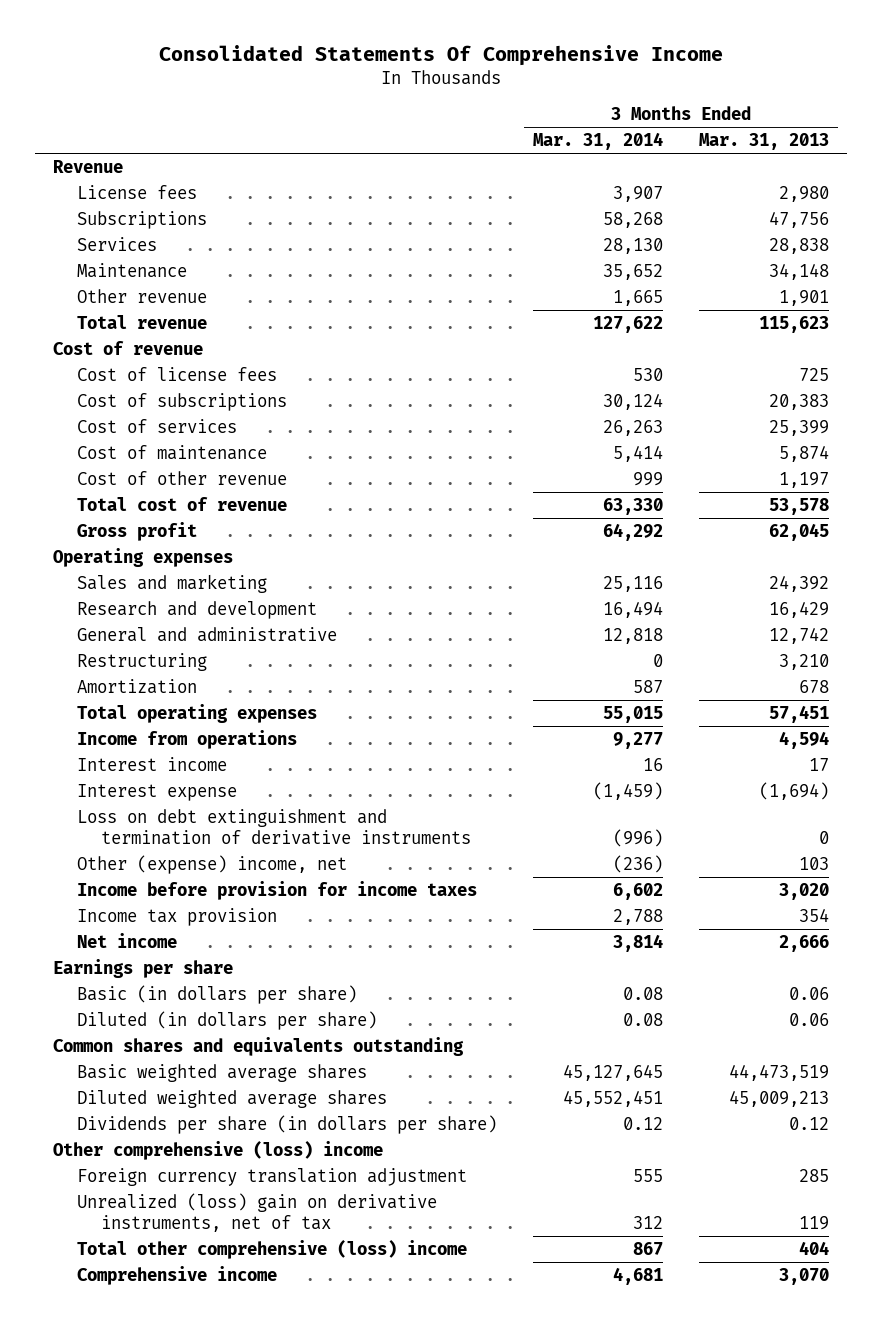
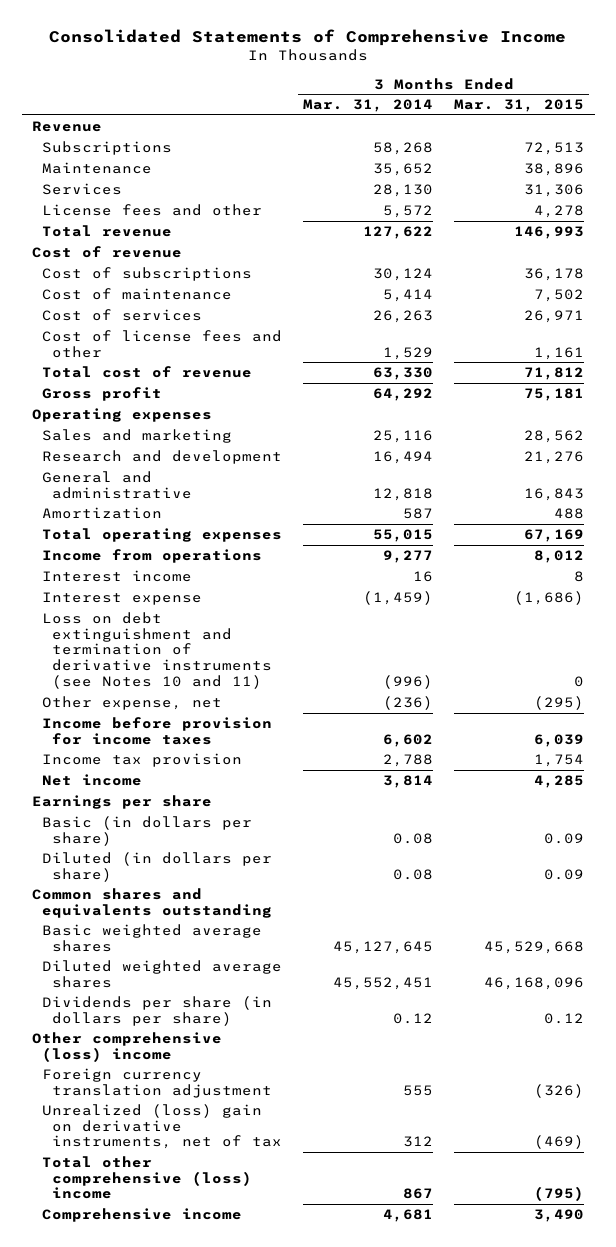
[159,45,724,67] Consolidated Statements Of Comprehensive Income -> [49,29,567,47] Consolidated Statements of Comprehensive Income
[699,133,830,151] Mar. 31, 2013 -> none
none -> [454,99,585,113] Mar. 31, 2015
[76,184,197,199] License fees -> none
[76,236,157,251] Services -> [42,182,123,195] Services
[76,288,207,303] Other revenue -> [42,203,263,216] License fees and other
[612,289,663,306] 1,665 -> [383,204,434,218] 5,572
[76,366,277,381] Cost of license fees -> none
[76,418,237,433] Cost of services -> [42,308,203,321] Cost of services
[76,470,287,485] Cost of other revenue -> [42,329,283,358] Cost of license fees and other
[632,471,663,486] 999 -> [383,346,434,360] 1,529
[76,652,207,671] Restructuring -> none
[76,808,471,846] Loss on debt extinguishment and termination of derivative instruments -> [42,611,273,689] Loss on debt extinguishment and termination of derivative instruments (see Notes 10 and 11)
[76,854,347,874] Other (expense) income, net -> [42,695,223,710] Other expense, net

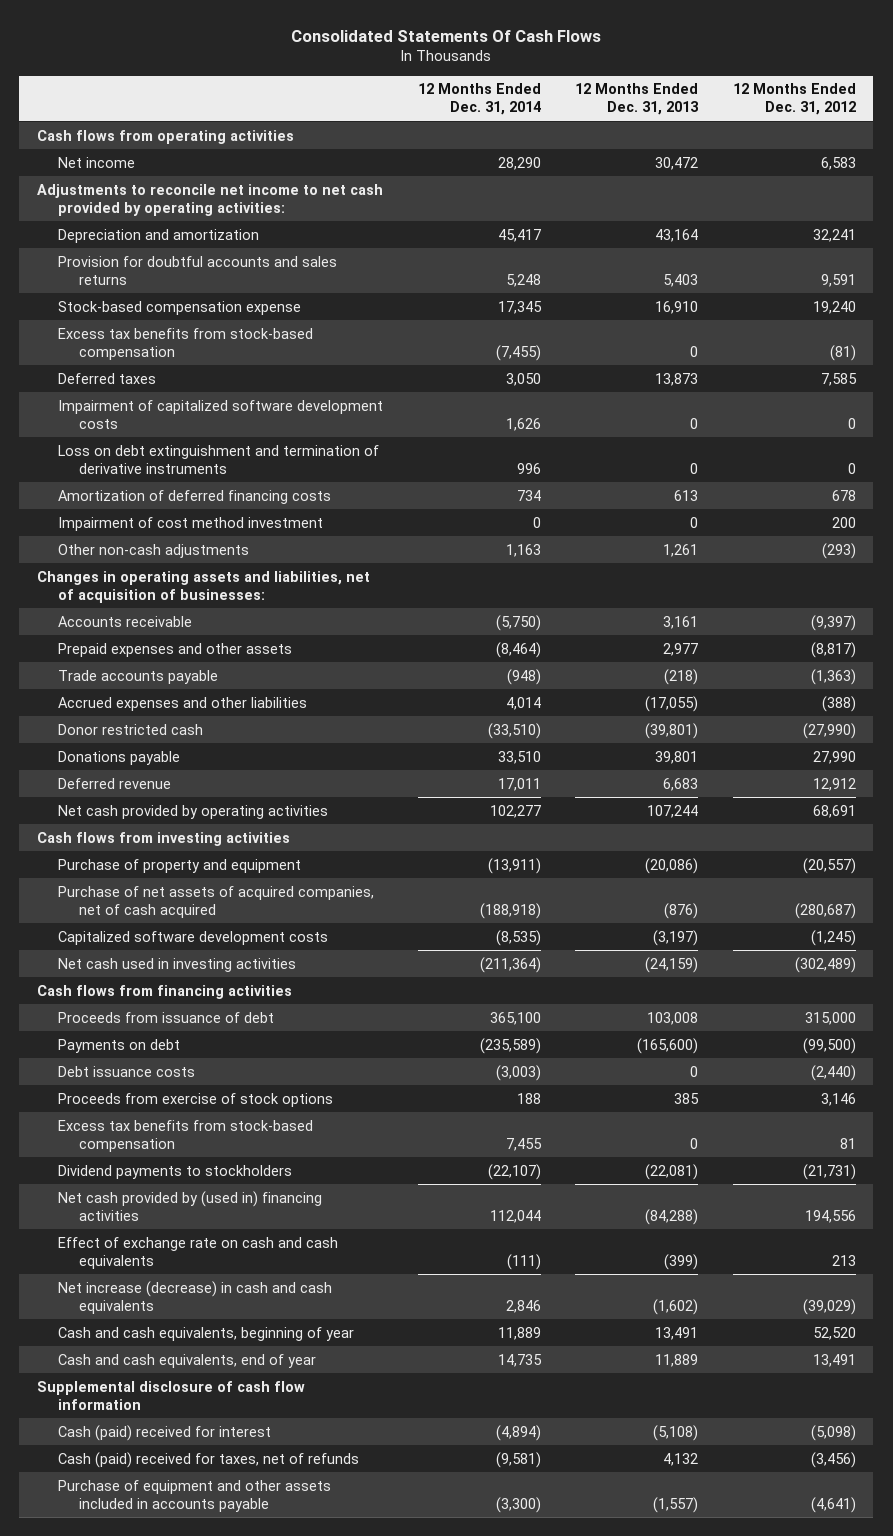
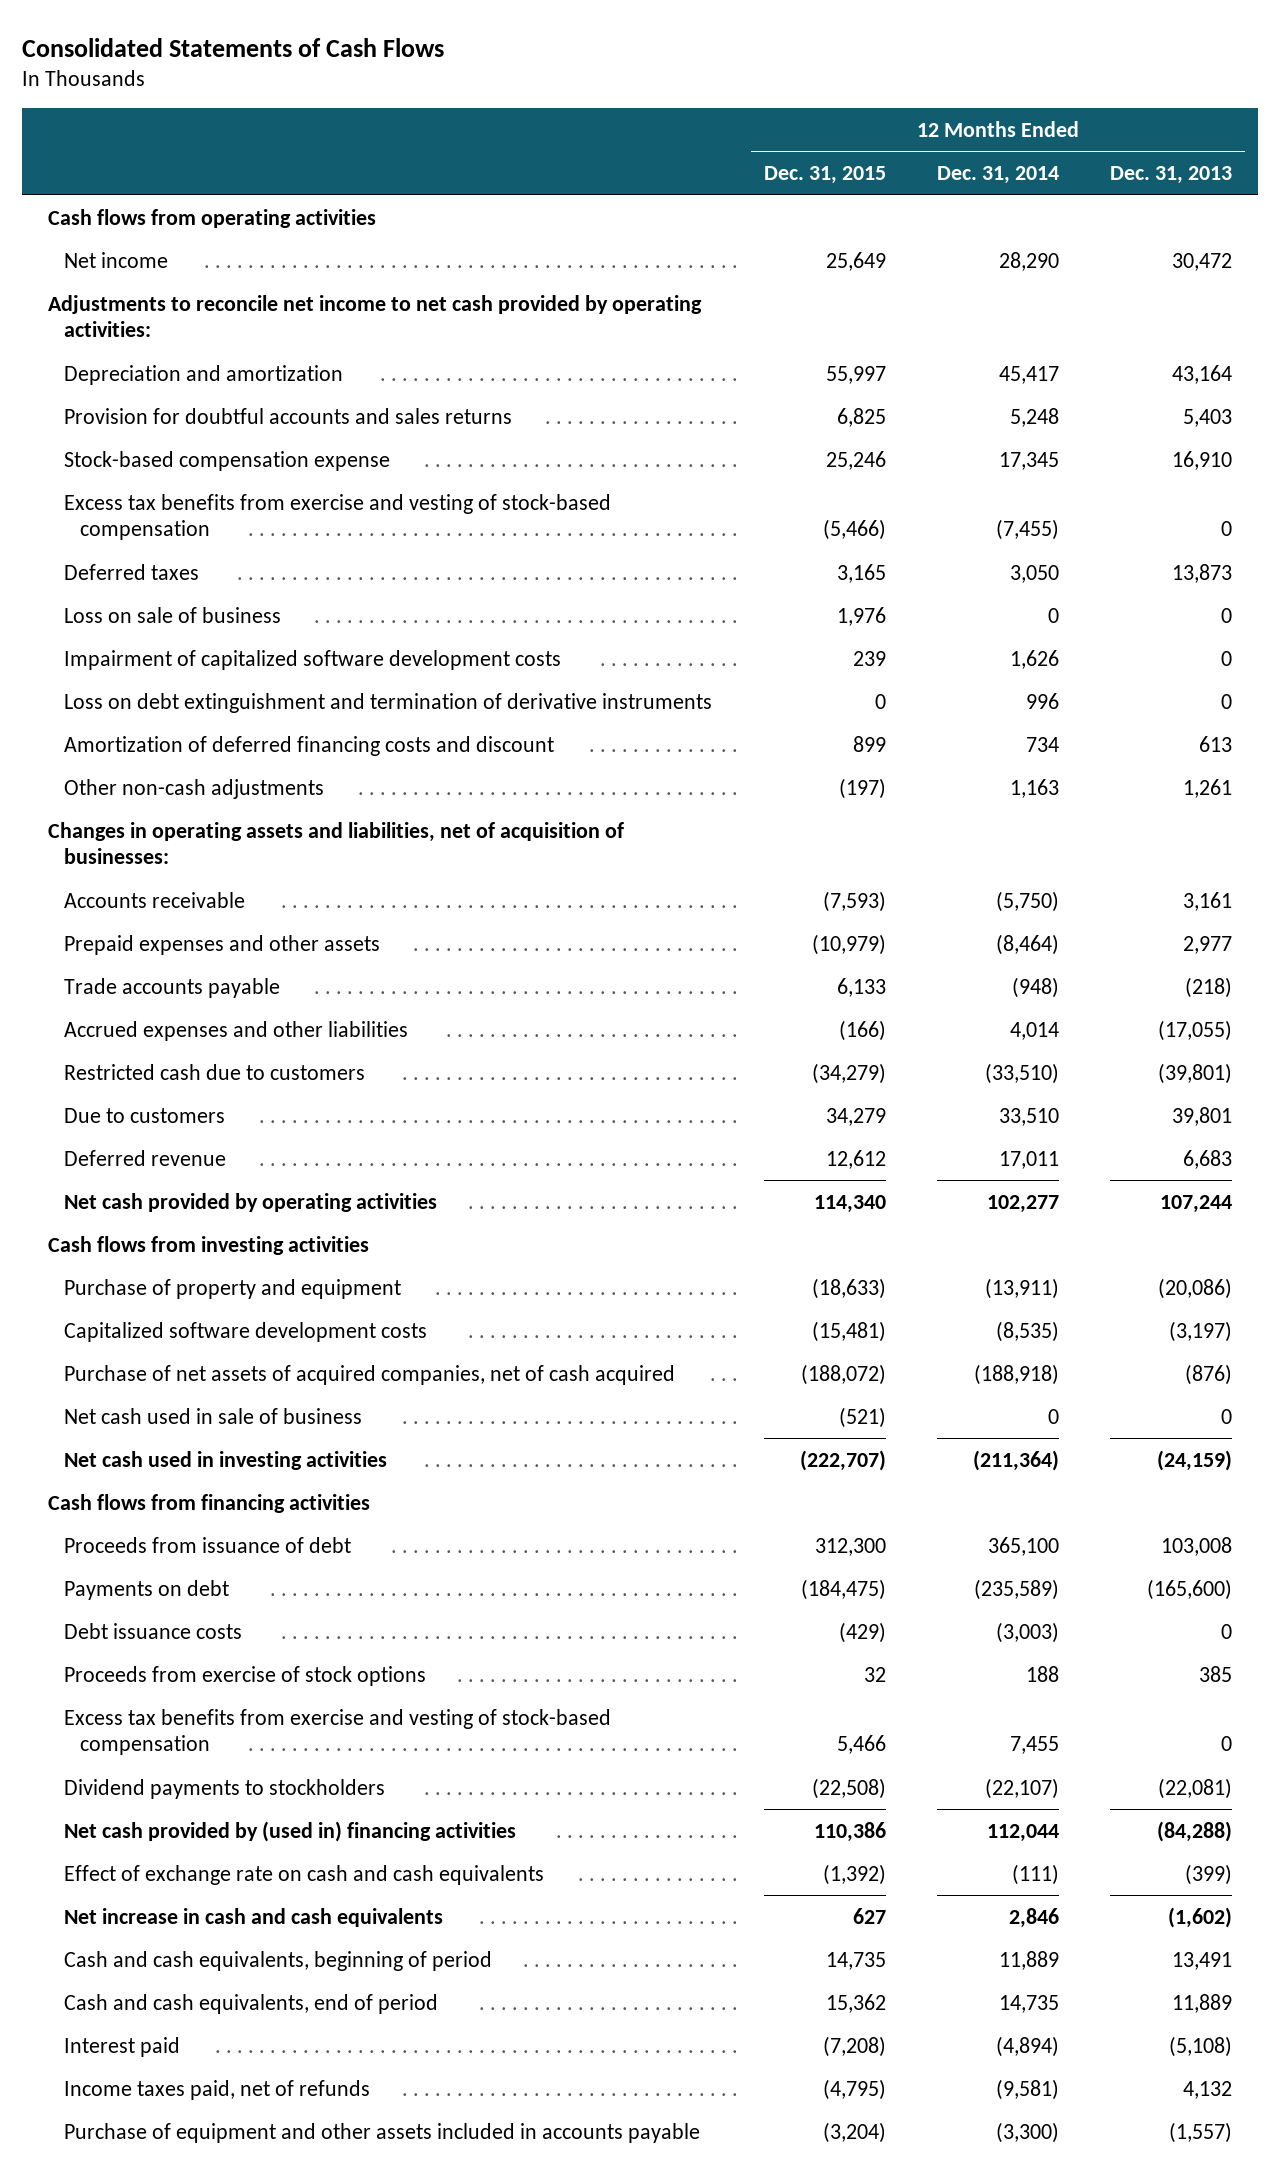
[291,29,602,42] Consolidated Statements Of Cash Flows -> [22,37,445,57] Consolidated Statements of Cash Flows
[733,83,857,116] 12 Months Ended Dec. 31, 2012 -> none
none -> [763,166,886,185] Dec. 31, 2015
[57,327,313,360] Excess tax benefits from stock-based compensation -> [64,493,612,541] Excess tax benefits from exercise and vesting of stock-based compensation
none -> [64,606,282,623] Loss on sale of business
[57,516,323,531] Impairment of cost method investment -> none
[57,489,331,504] Amortization of deferred financing costs -> [64,735,555,756] Amortization of deferred financing costs and discount
[57,723,203,735] Donor restricted cash -> [64,1063,366,1080] Restricted cash due to customers
[57,750,180,765] Donations payable -> [64,1107,226,1123] Due to customers
[57,885,374,918] Purchase of net assets of acquired companies, net of cash acquired -> [64,1364,676,1385] Purchase of net assets of acquired companies, net of cash acquired
none -> [64,1407,363,1424] Net cash used in sale of business
[57,1119,313,1152] Excess tax benefits from stock-based compensation -> [64,1708,612,1756] Excess tax benefits from exercise and vesting of stock-based compensation
[36,1380,305,1410] Supplemental disclosure of cash flow information -> none
[57,1280,332,1314] Net increase (decrease) in cash and cash equivalents -> [64,1907,444,1927] Net increase in cash and cash equivalents
[57,1326,354,1341] Cash and cash equivalents, beginning of year -> [64,1950,493,1971] Cash and cash equivalents, beginning of period
[57,1353,316,1368] Cash and cash equivalents, end of year -> [64,1993,439,2014] Cash and cash equivalents, end of period
[57,1424,271,1441] Cash (paid) received for interest -> [64,2036,181,2057] Interest paid
[57,1451,359,1468] Cash (paid) received for taxes, net of refunds -> [64,2079,371,2100] Income taxes paid, net of refunds

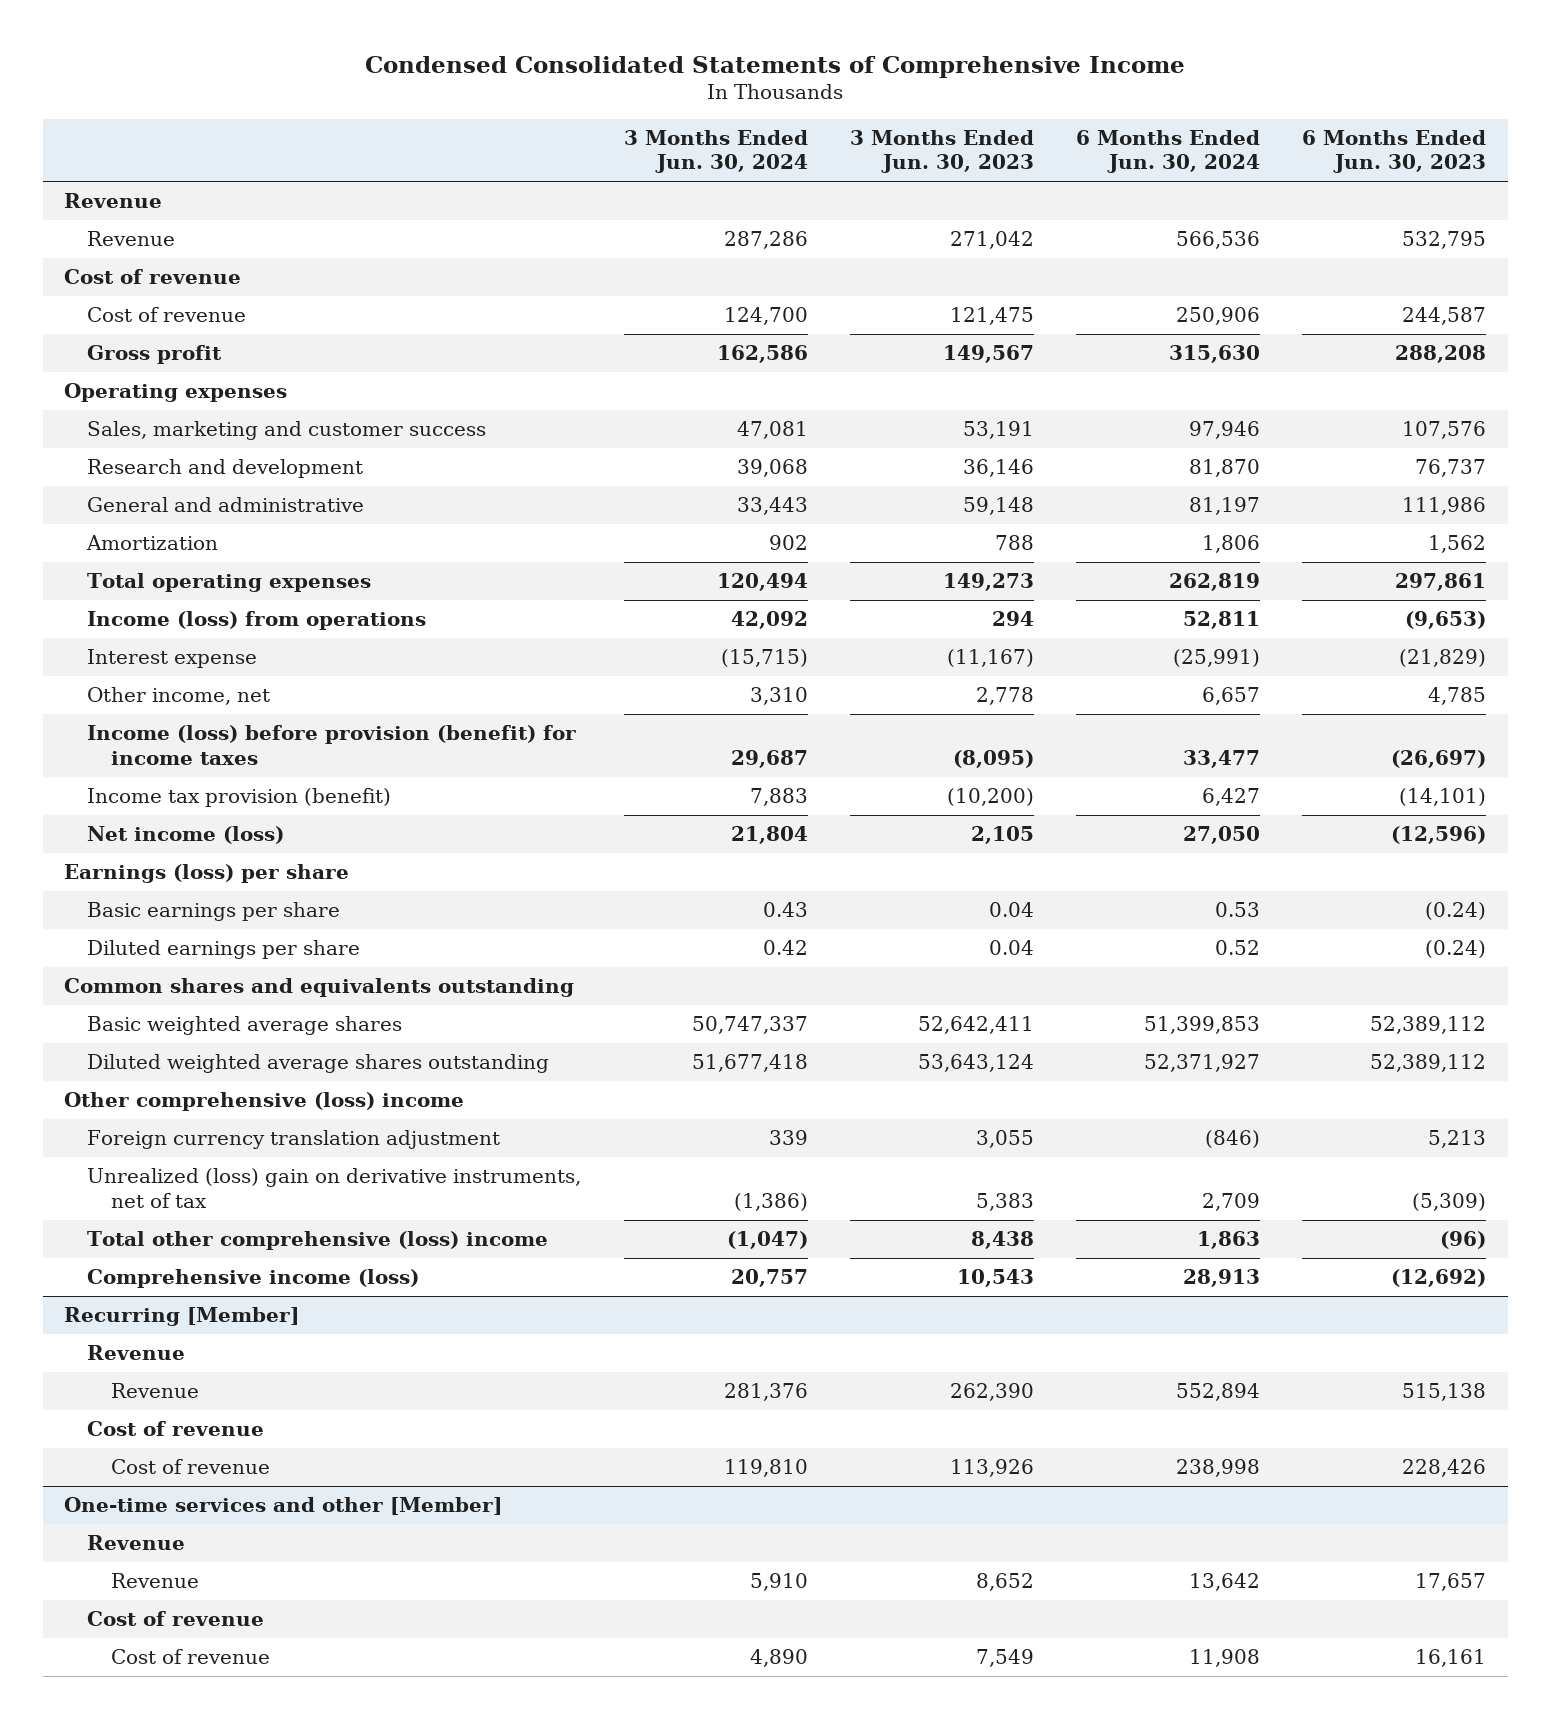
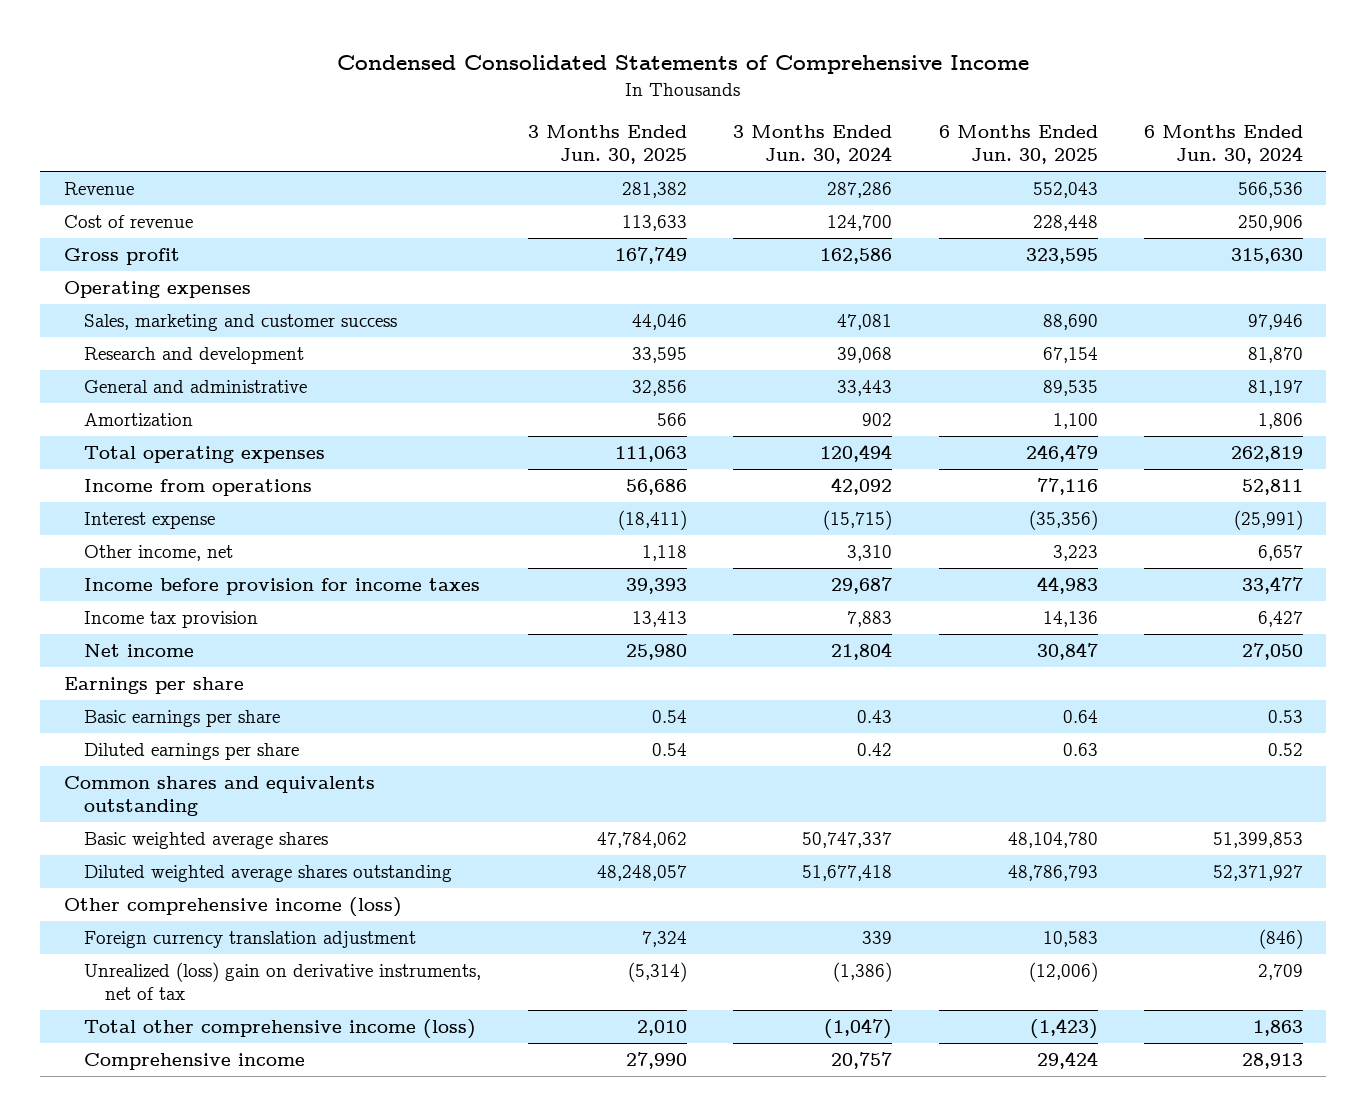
[849,129,1034,174] 3 Months Ended Jun. 30, 2023 -> none
[1302,129,1487,174] 6 Months Ended Jun. 30, 2023 -> none
none -> [527,125,687,165] 3 Months Ended Jun. 30, 2025
none -> [938,125,1098,165] 6 Months Ended Jun. 30, 2025
[63,193,162,209] Revenue -> none
[63,269,241,285] Cost of revenue -> none
[87,611,427,631] Income (loss) from operations -> [84,479,313,497] Income from operations
[87,725,577,765] Income (loss) before provision (benefit) for income taxes -> [84,578,481,596] Income before provision for income taxes
[87,788,392,808] Income tax provision (benefit) -> [84,611,259,629] Income tax provision
[87,826,285,845] Net income (loss) -> [84,644,195,658] Net income
[63,864,349,884] Earnings (loss) per share -> [63,677,244,695] Earnings per share
[63,1092,464,1112] Other comprehensive (loss) income -> [63,897,402,918] Other comprehensive income (loss)
[63,1307,299,1327] Recurring [Member] -> none
[87,1345,186,1361] Revenue -> none
[110,1383,199,1399] Revenue -> none
[87,1421,265,1437] Cost of revenue -> none
[110,1459,270,1475] Cost of revenue -> none
[63,1497,502,1516] One-time services and other [Member] -> none
[87,1535,186,1551] Revenue -> none
[110,1573,199,1589] Revenue -> none
[87,1611,265,1627] Cost of revenue -> none
[110,1649,270,1665] Cost of revenue -> none
[87,1231,549,1251] Total other comprehensive (loss) income -> [84,1019,477,1040] Total other comprehensive income (loss)
[87,1269,420,1289] Comprehensive income (loss) -> [84,1053,306,1071] Comprehensive income

